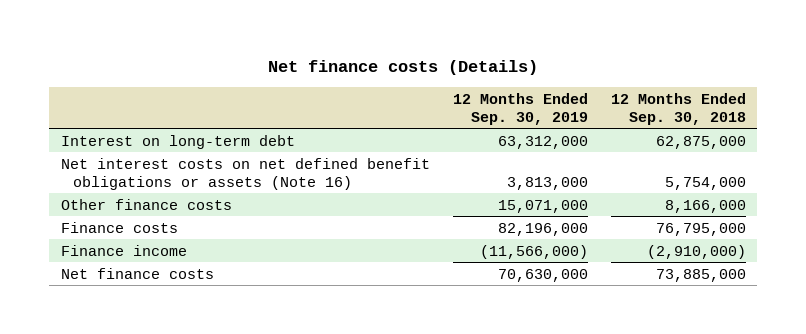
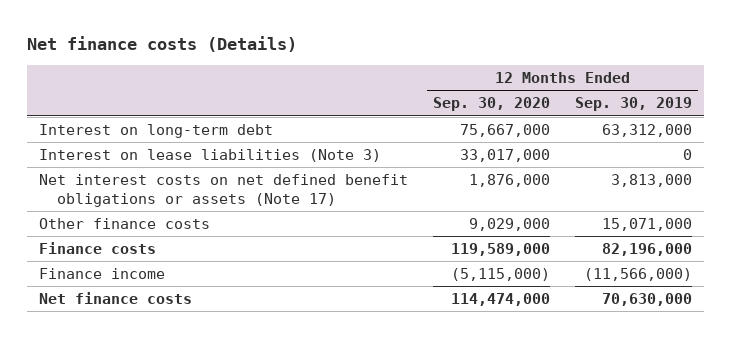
[610,92,746,125] 12 Months Ended Sep. 30, 2018 -> none
none -> [433,97,551,112] Sep. 30, 2020
none -> [39,149,382,163] Interest on lease liabilities (Note 3)
[60,157,430,190] Net interest costs on net defined benefit obligations or assets (Note 16) -> [39,174,409,207] Net interest costs on net defined benefit obligations or assets (Note 17)

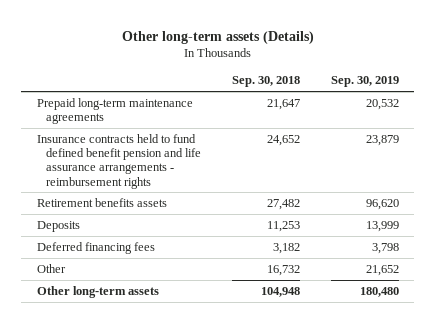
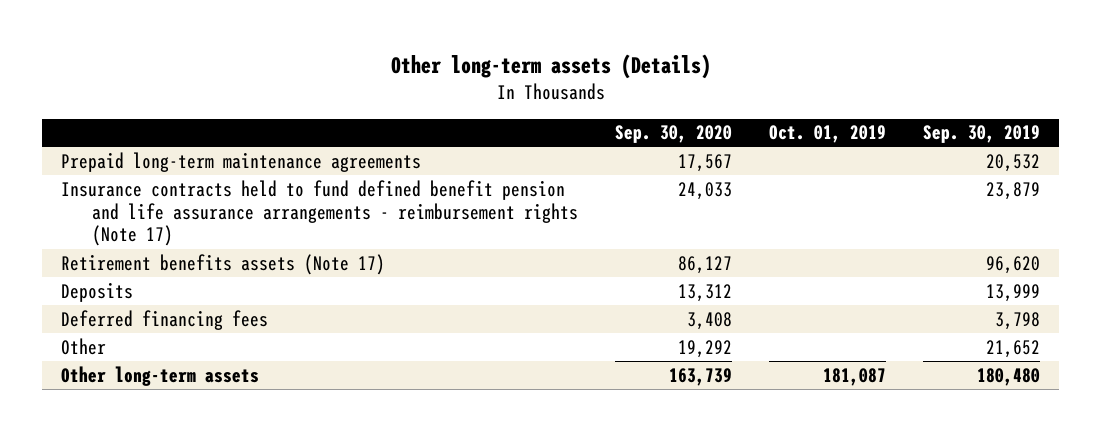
[232,76,301,88] Sep. 30, 2018 -> none
none -> [614,125,732,144] Sep. 30, 2020
none -> [768,125,886,144] Oct. 01, 2019
[36,133,202,189] Insurance contracts held to fund defined benefit pension and life assurance arrangements - reimbursement rights -> [60,179,578,247] Insurance contracts held to fund defined benefit pension and life assurance arrangements - reimbursement rights (Note 17)
[36,197,167,207] Retirement benefits assets -> [60,253,385,275] Retirement benefits assets (Note 17)

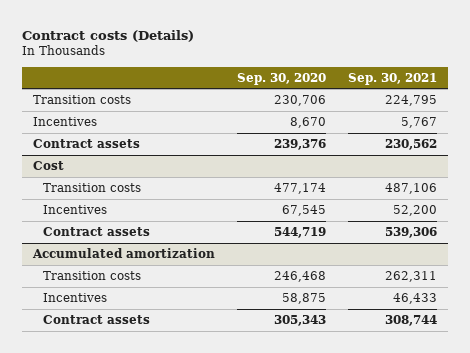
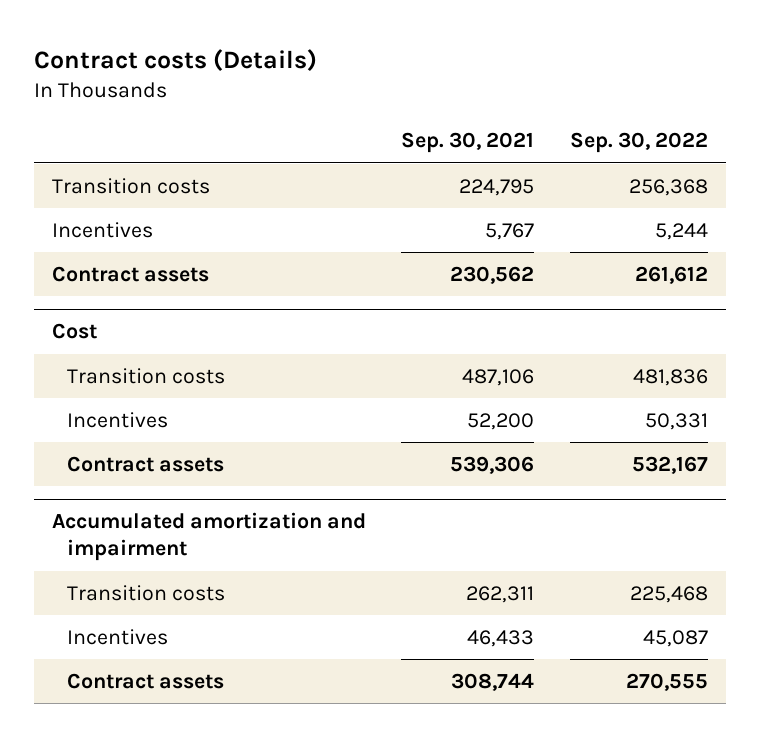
[237,72,327,85] Sep. 30, 2020 -> none
none -> [569,132,708,154] Sep. 30, 2022
[31,247,215,258] Accumulated amortization -> [51,512,366,562] Accumulated amortization and impairment

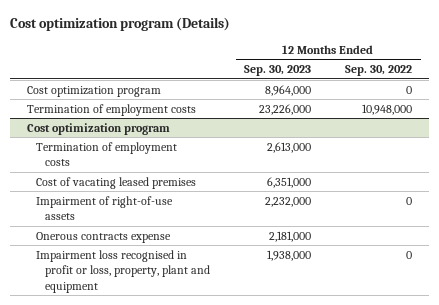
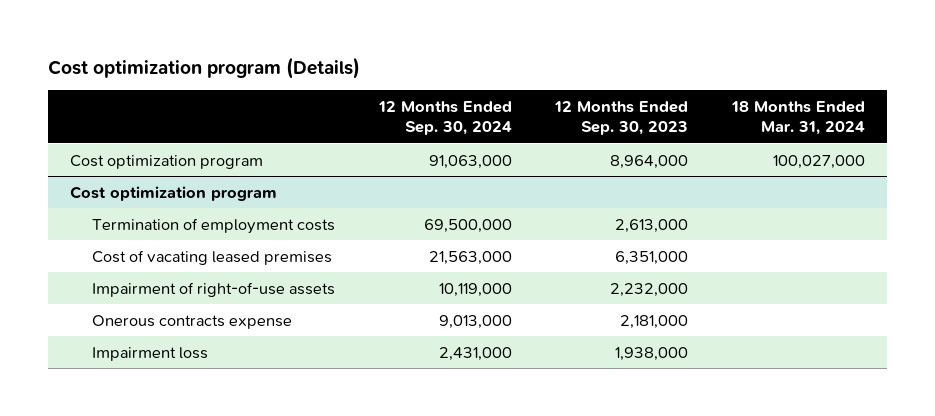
[345,65,413,77] Sep. 30, 2022 -> none
none -> [377,100,512,135] 12 Months Ended Sep. 30, 2024
none -> [731,100,866,135] 18 Months Ended Mar. 31, 2024
[26,103,196,116] Termination of employment costs -> none
[36,249,211,293] Impairment loss recognised in profit or loss, property, plant and equipment -> [91,346,208,361] Impairment loss

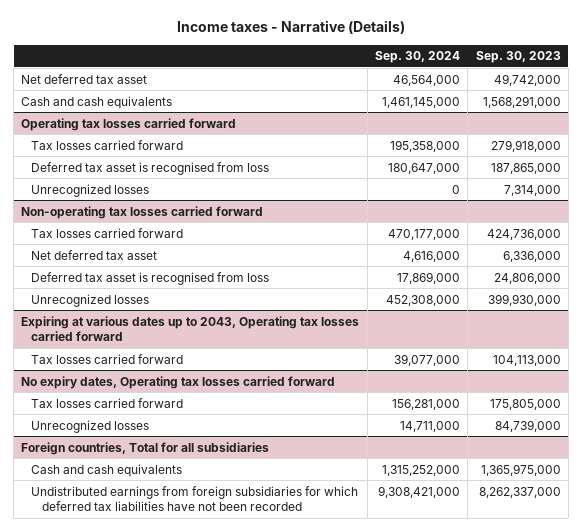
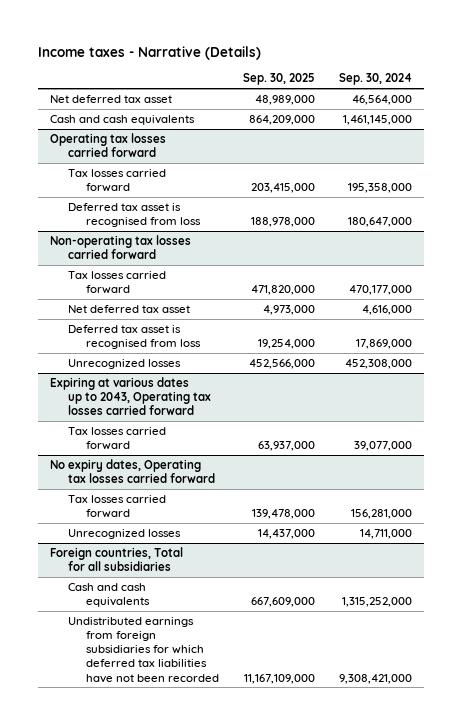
[475,51,561,64] Sep. 30, 2023 -> none
none -> [242,73,315,86] Sep. 30, 2025
[31,183,150,197] Unrecognized losses -> none

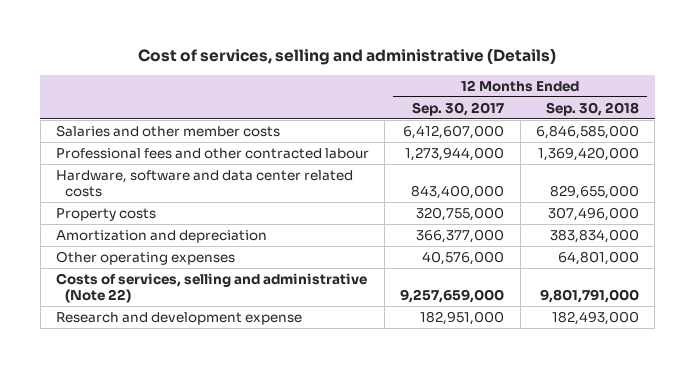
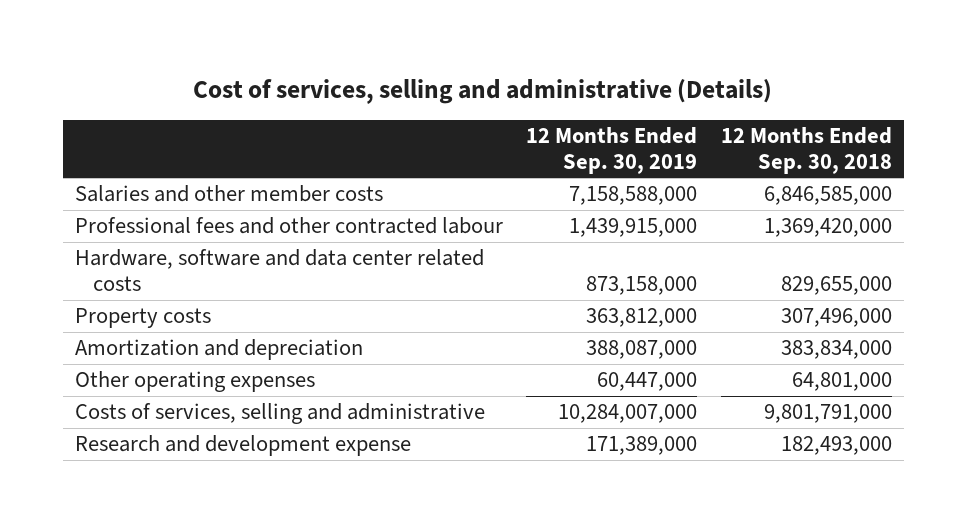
[412,101,505,116] Sep. 30, 2017 -> none
none -> [526,126,698,174] 12 Months Ended Sep. 30, 2019
[55,273,367,303] Costs of services, selling and administrative (Note 22) -> [74,403,485,425] Costs of services, selling and administrative

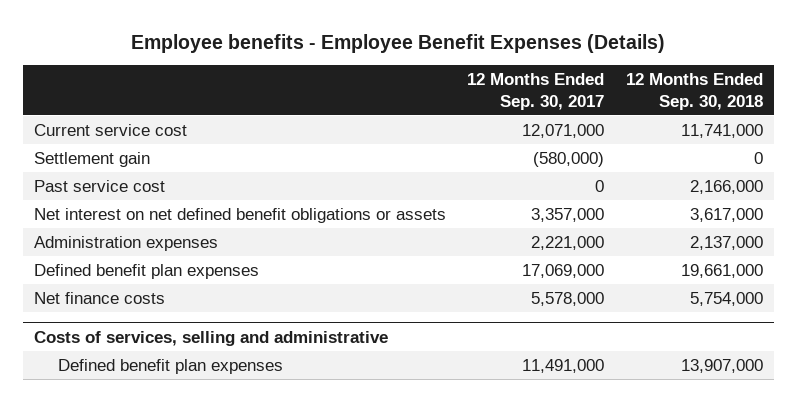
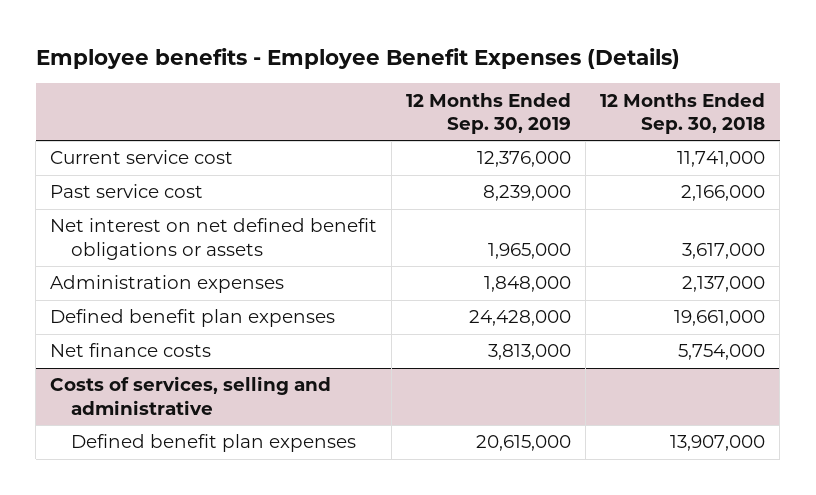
[467,73,605,110] 12 Months Ended Sep. 30, 2017 -> none
none -> [406,92,572,135] 12 Months Ended Sep. 30, 2019
[33,151,150,167] Settlement gain -> none

